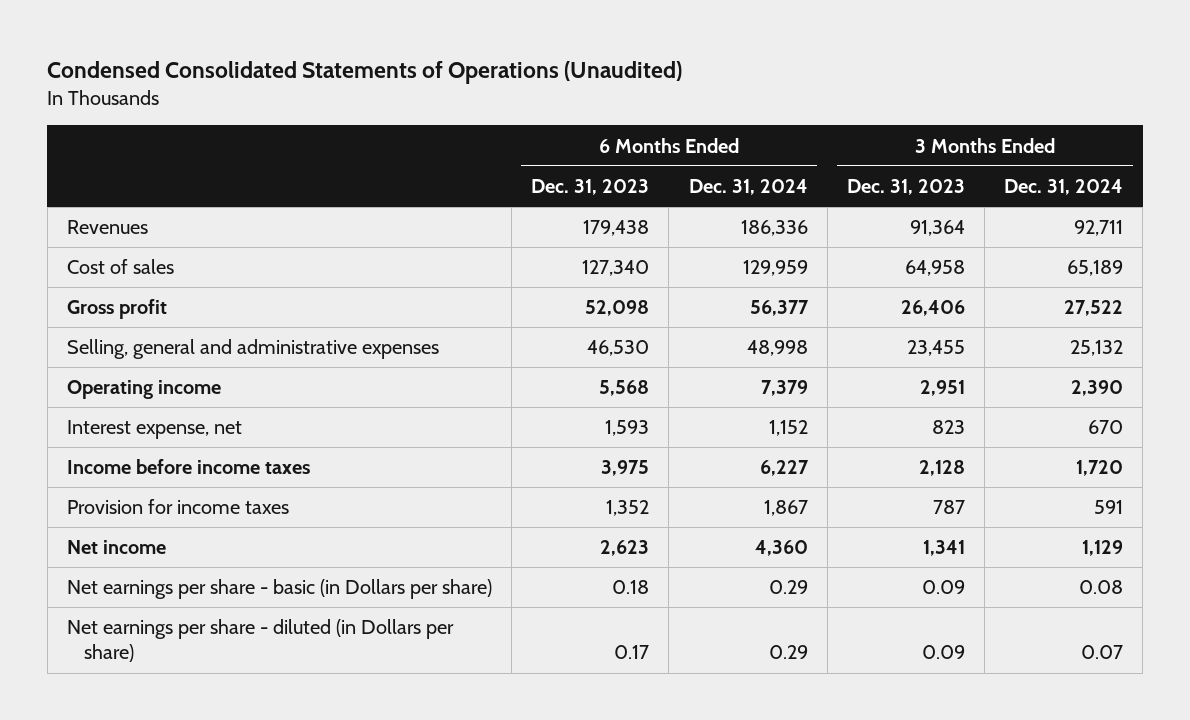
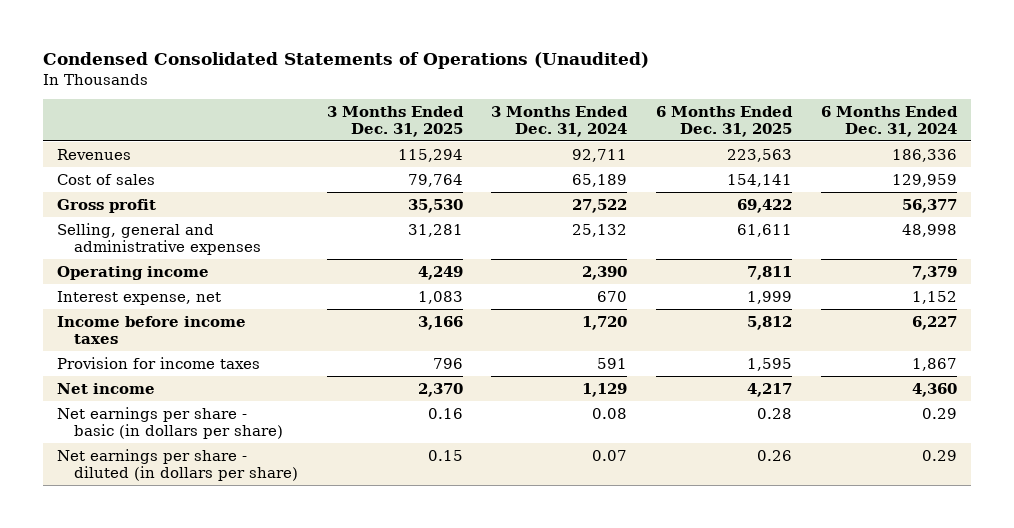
[531,179,650,196] Dec. 31, 2023 -> none
[846,179,965,196] Dec. 31, 2023 -> none
none -> [326,105,464,137] 3 Months Ended Dec. 31, 2025
none -> [655,105,793,137] 6 Months Ended Dec. 31, 2025
[67,579,493,600] Net earnings per share - basic (in Dollars per share) -> [57,406,283,439] Net earnings per share - basic (in dollars per share)
[67,619,455,663] Net earnings per share - diluted (in Dollars per share) -> [57,448,298,481] Net earnings per share - diluted (in dollars per share)

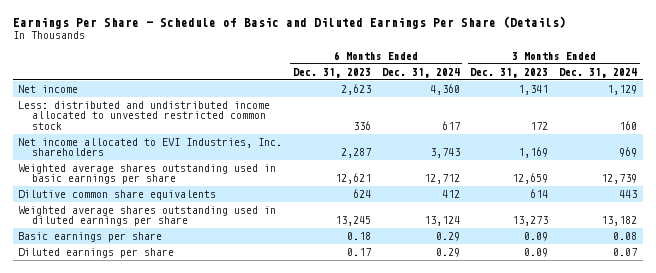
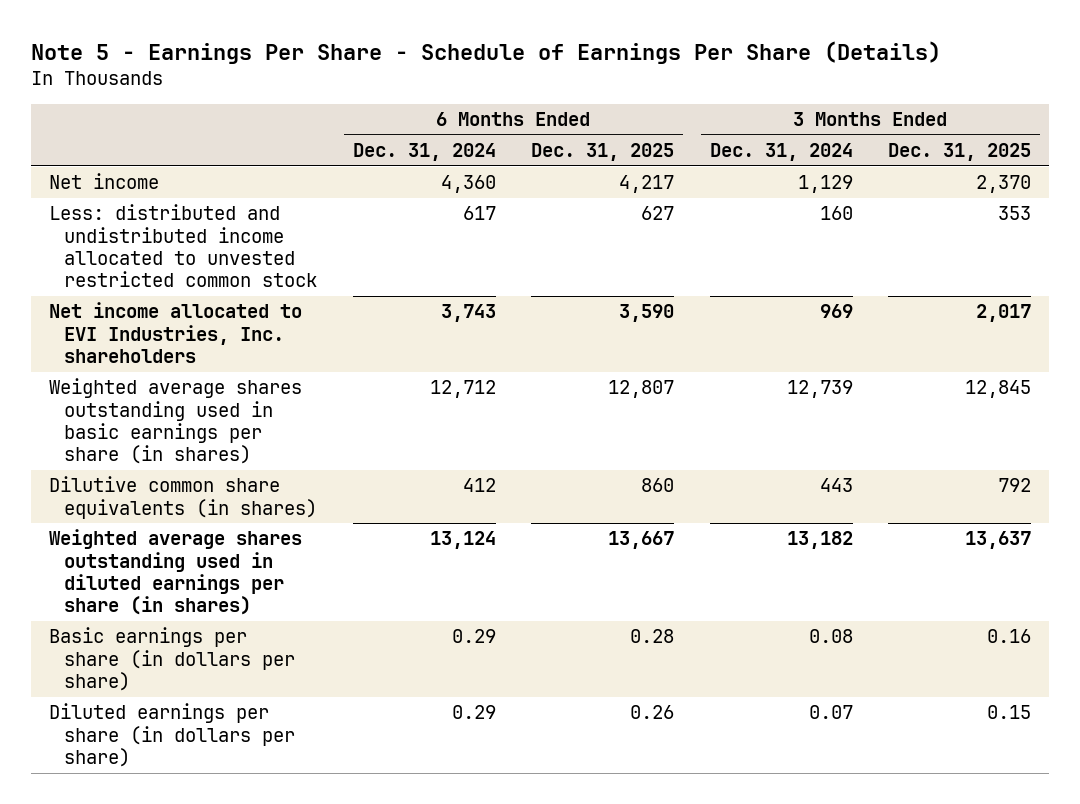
[12,15,566,29] Earnings Per Share - Schedule of Basic and Diluted Earnings Per Share (Details) -> [31,41,942,65] Note 5 - Earnings Per Share - Schedule of Earnings Per Share (Details)
[293,67,372,78] Dec. 31, 2023 -> none
[470,67,549,78] Dec. 31, 2023 -> none
none -> [531,143,675,162] Dec. 31, 2025
none -> [887,143,1031,162] Dec. 31, 2025
[18,164,277,185] Weighted average shares outstanding used in basic earnings per share -> [48,378,302,465] Weighted average shares outstanding used in basic earnings per share (in shares)
[18,190,217,201] Dilutive common share equivalents -> [48,476,318,519] Dilutive common share equivalents (in shares)
[18,206,277,227] Weighted average shares outstanding used in diluted earnings per share -> [48,529,302,616] Weighted average shares outstanding used in diluted earnings per share (in shares)
[18,232,163,243] Basic earnings per share -> [48,627,296,692] Basic earnings per share (in dollars per share)
[18,248,175,259] Diluted earnings per share -> [48,703,296,768] Diluted earnings per share (in dollars per share)

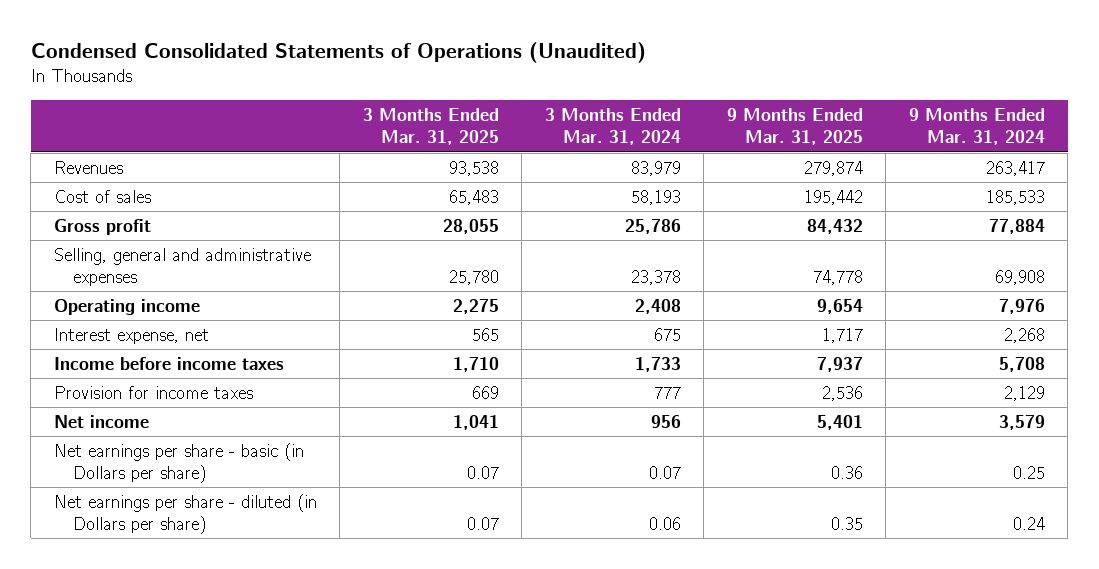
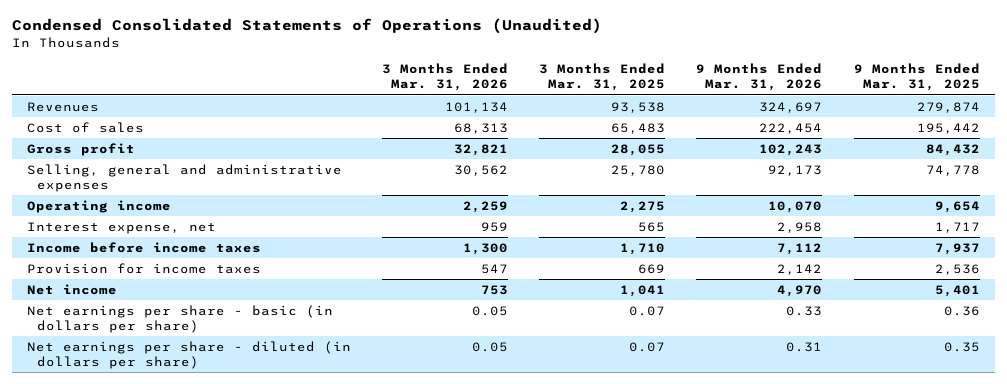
[544,108,681,146] 3 Months Ended Mar. 31, 2024 -> none
[908,108,1045,146] 9 Months Ended Mar. 31, 2024 -> none
none -> [382,63,509,92] 3 Months Ended Mar. 31, 2026
none -> [696,63,823,92] 9 Months Ended Mar. 31, 2026
[53,442,304,483] Net earnings per share - basic (in Dollars per share) -> [27,304,334,333] Net earnings per share - basic (in dollars per share)
[53,493,317,534] Net earnings per share - diluted (in Dollars per share) -> [27,340,352,369] Net earnings per share - diluted (in dollars per share)

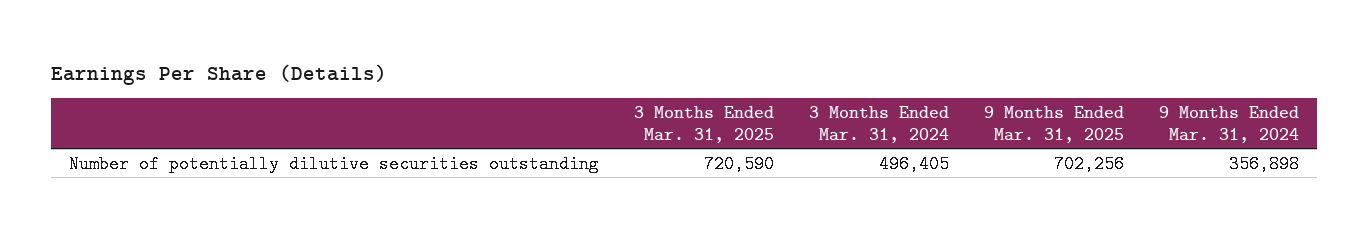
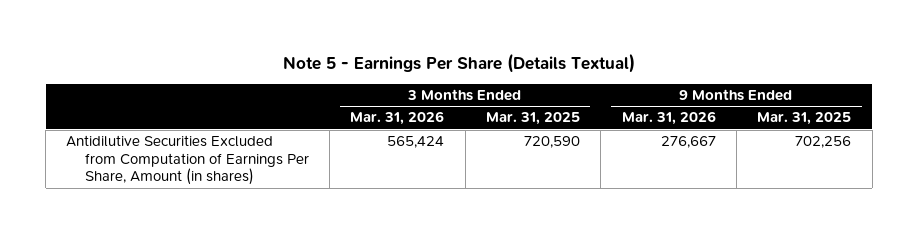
[51,63,388,85] Earnings Per Share (Details) -> [282,52,635,73] Note 5 - Earnings Per Share (Details Textual)
[808,106,949,143] 3 Months Ended Mar. 31, 2024 -> none
[1159,106,1300,143] 9 Months Ended Mar. 31, 2024 -> none
none -> [350,111,445,126] Mar. 31, 2026
none -> [621,111,716,126] Mar. 31, 2026
[68,154,599,173] Number of potentially dilutive securities outstanding -> [66,135,309,186] Antidilutive Securities Excluded from Computation of Earnings Per Share, Amount (in shares)

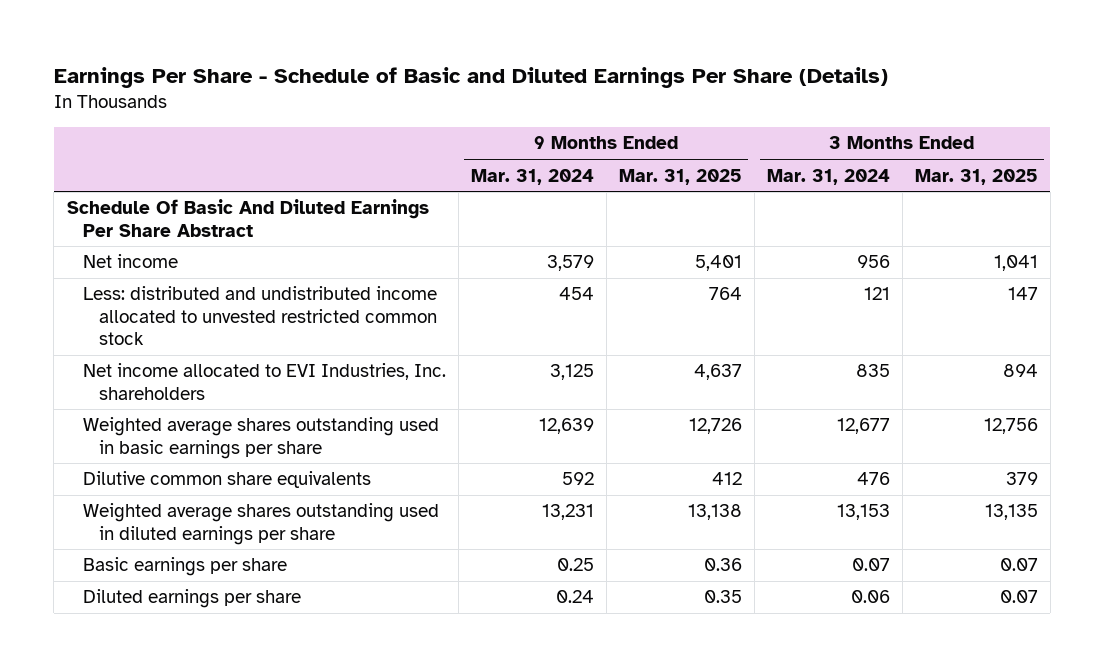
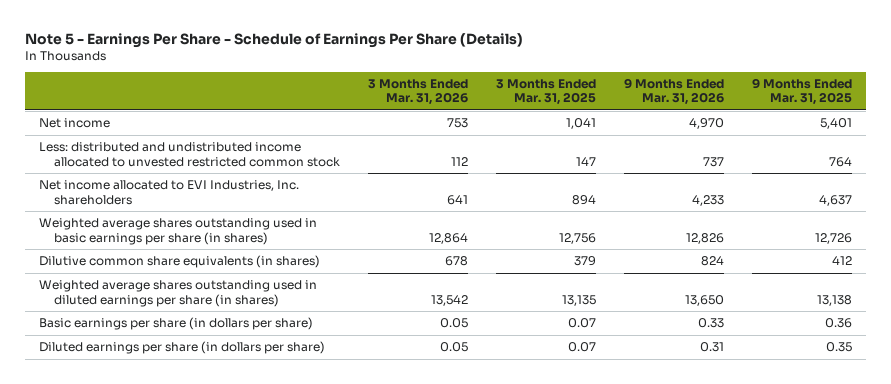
[53,66,888,88] Earnings Per Share - Schedule of Basic and Diluted Earnings Per Share (Details) -> [24,32,523,48] Note 5 - Earnings Per Share - Schedule of Earnings Per Share (Details)
[470,168,594,185] Mar. 31, 2024 -> none
[766,168,890,185] Mar. 31, 2024 -> none
none -> [368,78,469,106] 3 Months Ended Mar. 31, 2026
none -> [624,77,725,106] 9 Months Ended Mar. 31, 2026
[66,199,429,237] Schedule Of Basic And Diluted Earnings Per Share Abstract -> none
[82,417,439,459] Weighted average shares outstanding used in basic earnings per share -> [38,218,317,245] Weighted average shares outstanding used in basic earnings per share (in shares)
[82,471,371,489] Dilutive common share equivalents -> [38,255,320,269] Dilutive common share equivalents (in shares)
[82,503,439,545] Weighted average shares outstanding used in diluted earnings per share -> [38,280,317,307] Weighted average shares outstanding used in diluted earnings per share (in shares)
[82,557,287,577] Basic earnings per share -> [38,317,313,331] Basic earnings per share (in dollars per share)
[82,589,301,609] Diluted earnings per share -> [38,341,325,355] Diluted earnings per share (in dollars per share)

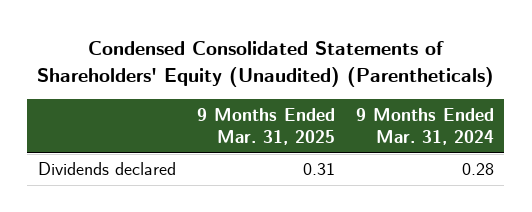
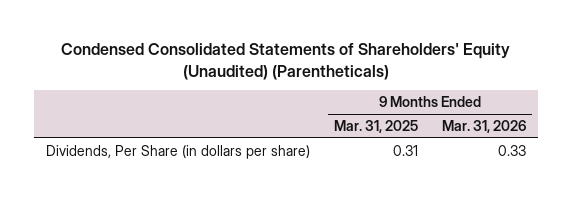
[355,107,494,146] 9 Months Ended Mar. 31, 2024 -> none
none -> [441,119,526,133] Mar. 31, 2026
[37,162,176,176] Dividends declared -> [45,144,310,159] Dividends, Per Share (in dollars per share)

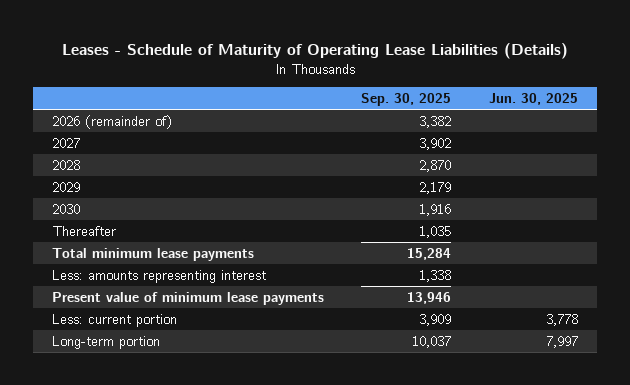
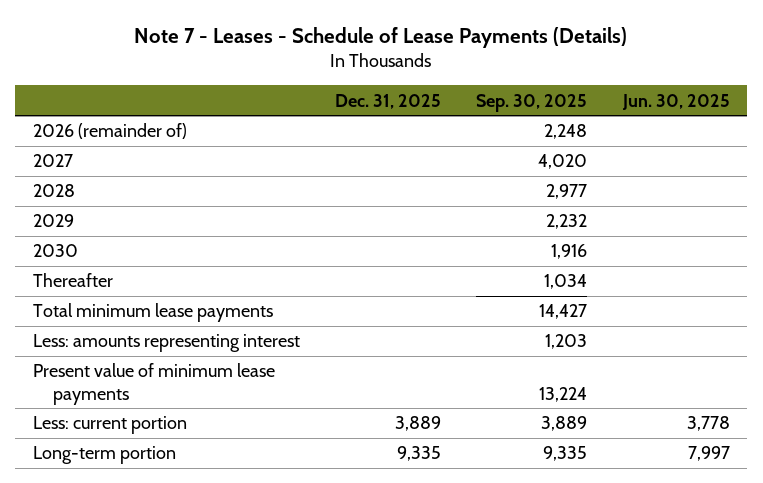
[61,42,568,59] Leases - Schedule of Maturity of Operating Lease Liabilities (Details) -> [134,27,628,49] Note 7 - Leases - Schedule of Lease Payments (Details)
none -> [335,93,442,109] Dec. 31, 2025
[419,115,452,128] 3,382 -> [544,124,588,140] 2,248
[419,137,452,150] 3,902 -> [538,154,588,170] 4,020
[419,159,452,172] 2,870 -> [546,184,588,200] 2,977
[419,181,452,194] 2,179 -> [546,214,588,230] 2,232
[419,225,452,238] 1,035 -> [544,274,588,290] 1,034
[407,247,452,260] 15,284 -> [539,304,588,320] 14,427
[419,269,452,282] 1,338 -> [545,334,588,350] 1,203
[407,291,452,304] 13,946 -> [539,386,588,402] 13,224
[419,313,452,326] 3,909 -> [541,416,588,432] 3,889
[412,335,452,348] 10,037 -> [543,446,588,462] 9,335

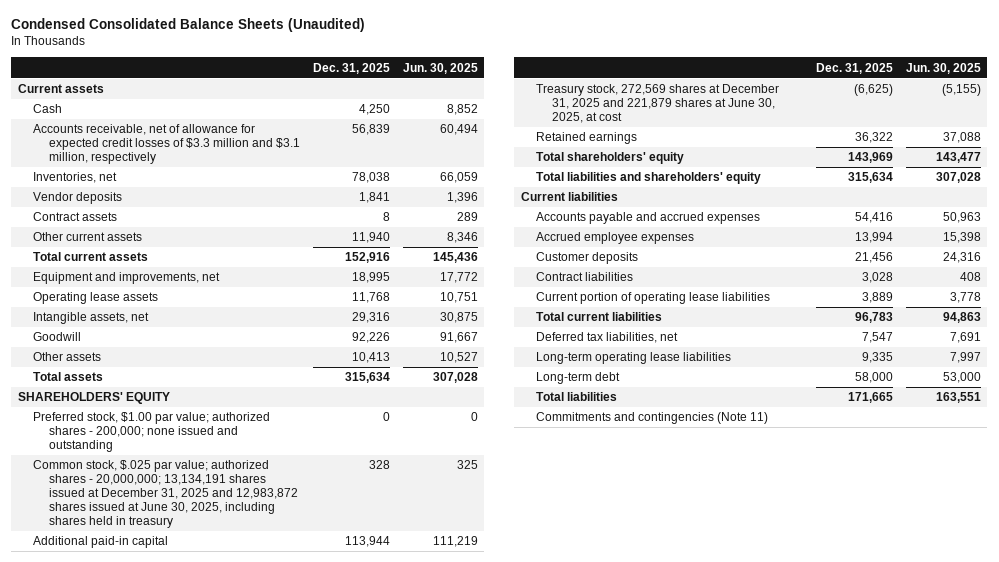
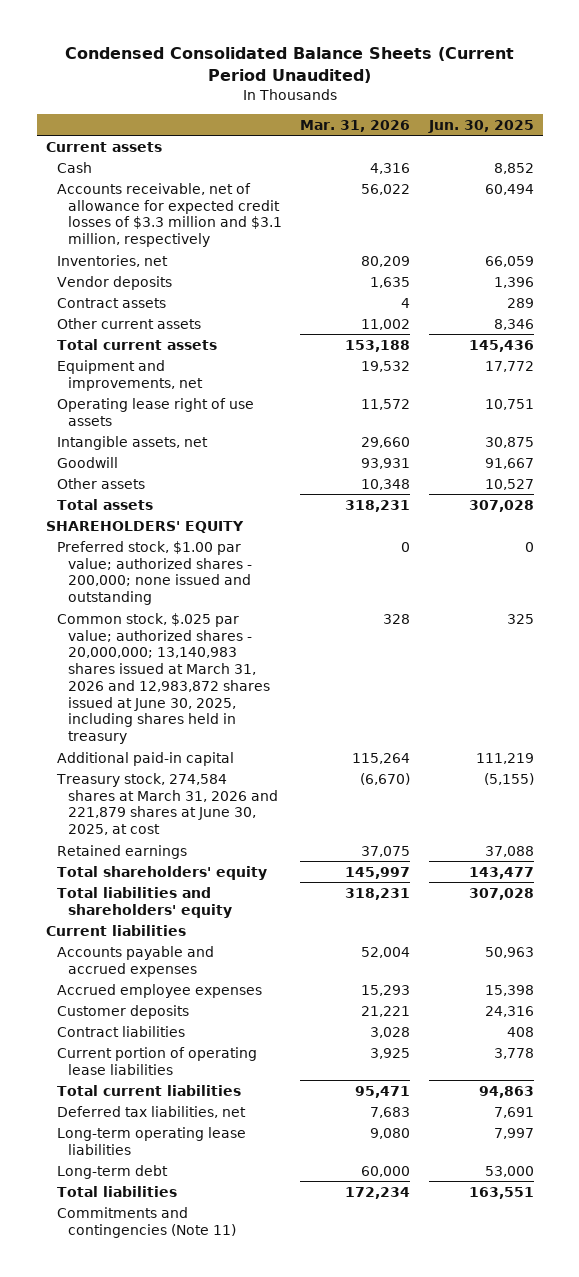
[11,18,366,33] Condensed Consolidated Balance Sheets (Unaudited) -> [64,46,514,83] Condensed Consolidated Balance Sheets (Current Period Unaudited)
[312,62,390,74] Dec. 31, 2025 -> none
none -> [300,119,411,132] Mar. 31, 2026
[33,292,159,305] Operating lease assets -> [56,397,254,426] Operating lease right of use assets
[33,460,298,529] Common stock, $.025 par value; authorized shares - 20,000,000; 13,134,191 shares issued at December 31, 2025 and 12,983,872 shares issued at June 30, 2025, including shares held in treasury -> [56,612,270,745] Common stock, $.025 par value; authorized shares - 20,000,000; 13,140,983 shares issued at March 31, 2026 and 12,983,872 shares issued at June 30, 2025, including shares held in treasury
[536,84,780,124] Treasury stock, 272,569 shares at December 31, 2025 and 221,879 shares at June 30, 2025, at cost -> [55,772,278,836] Treasury stock, 274,584 shares at March 31, 2026 and 221,879 shares at June 30, 2025, at cost

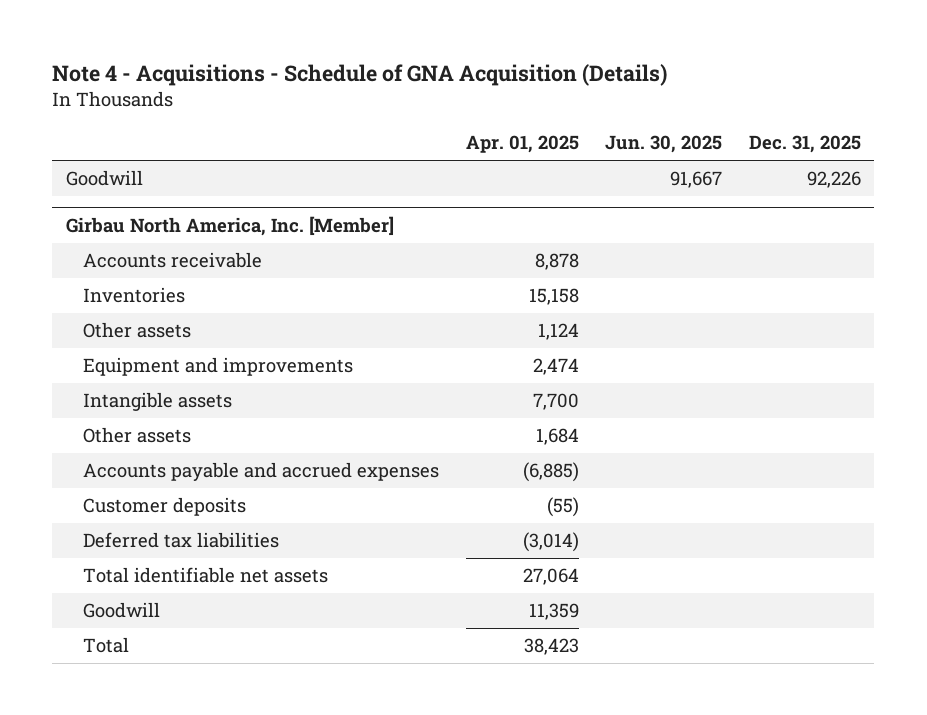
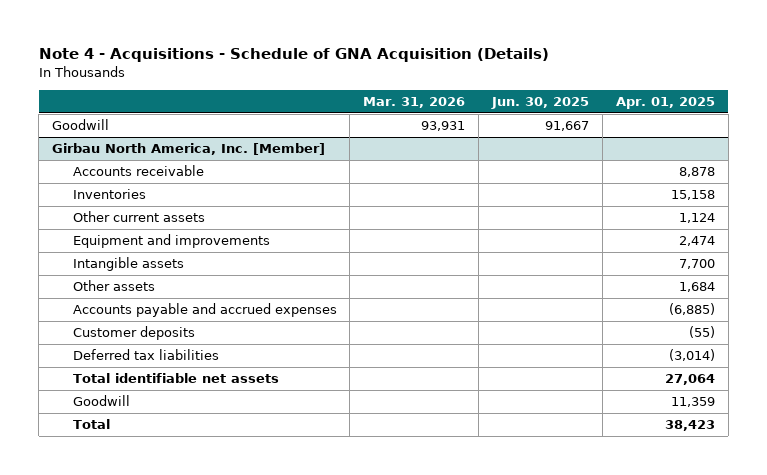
[749,135,862,154] Dec. 31, 2025 -> none
none -> [363,97,466,109] Mar. 31, 2026
[82,322,191,339] Other assets -> [72,211,205,223] Other current assets

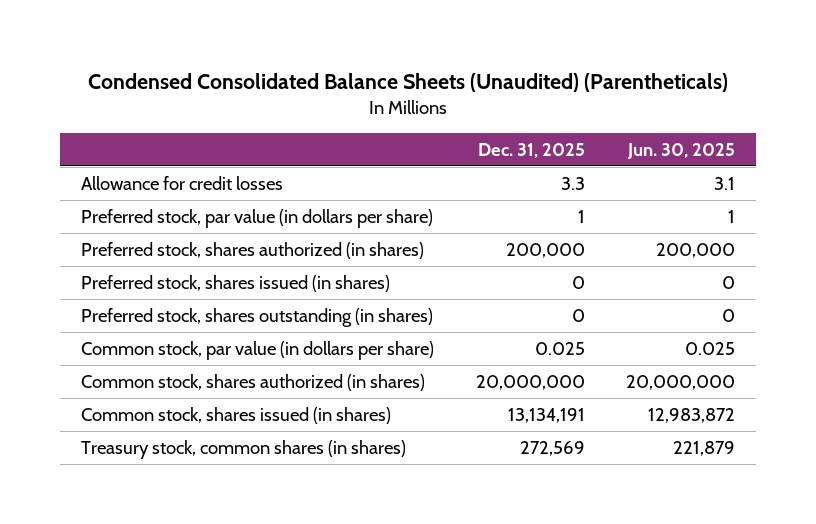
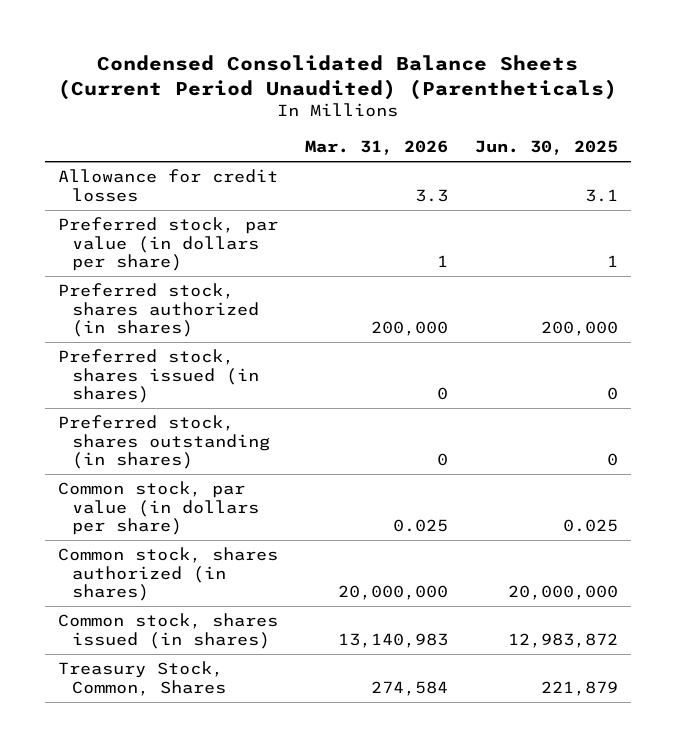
[88,73,729,93] Condensed Consolidated Balance Sheets (Unaudited) (Parentheticals) -> [57,54,617,100] Condensed Consolidated Balance Sheets (Current Period Unaudited) (Parentheticals)
[477,142,585,158] Dec. 31, 2025 -> none
none -> [304,140,448,156] Mar. 31, 2026
[81,439,407,459] Treasury stock, common shares (in shares) -> [58,661,226,696] Treasury Stock, Common, Shares

